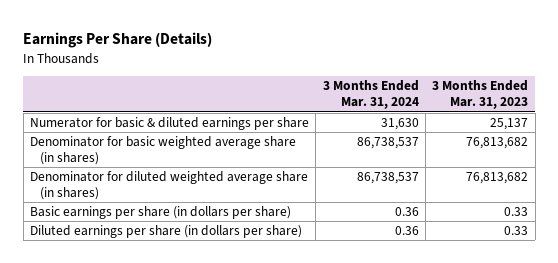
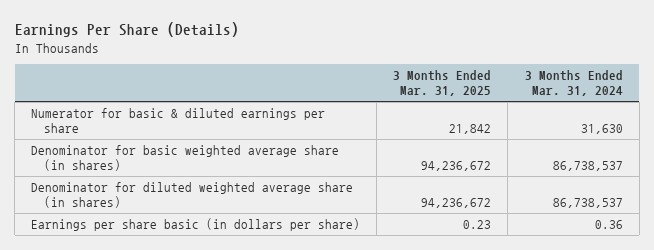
[432,80,529,110] 3 Months Ended Mar. 31, 2023 -> none
none -> [393,70,492,97] 3 Months Ended Mar. 31, 2025
[29,225,302,239] Diluted earnings per share (in dollars per share) -> none
[29,206,291,220] Basic earnings per share (in dollars per share) -> [31,218,361,232] Earnings per share basic (in dollars per share)

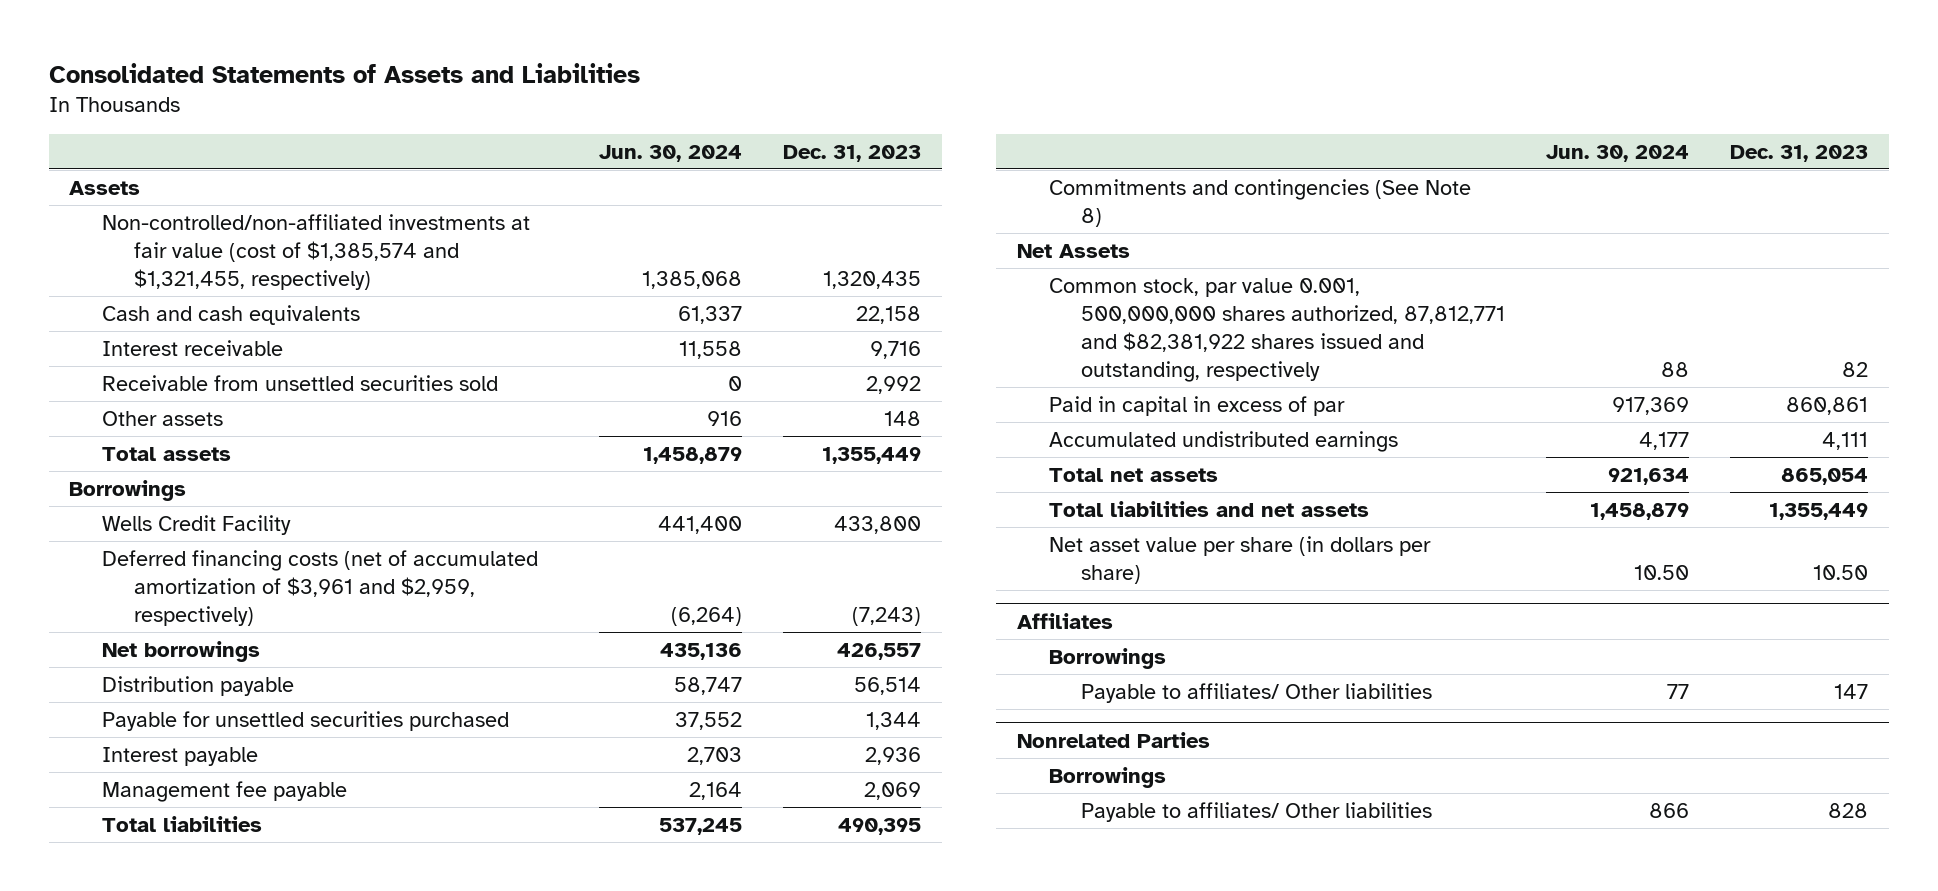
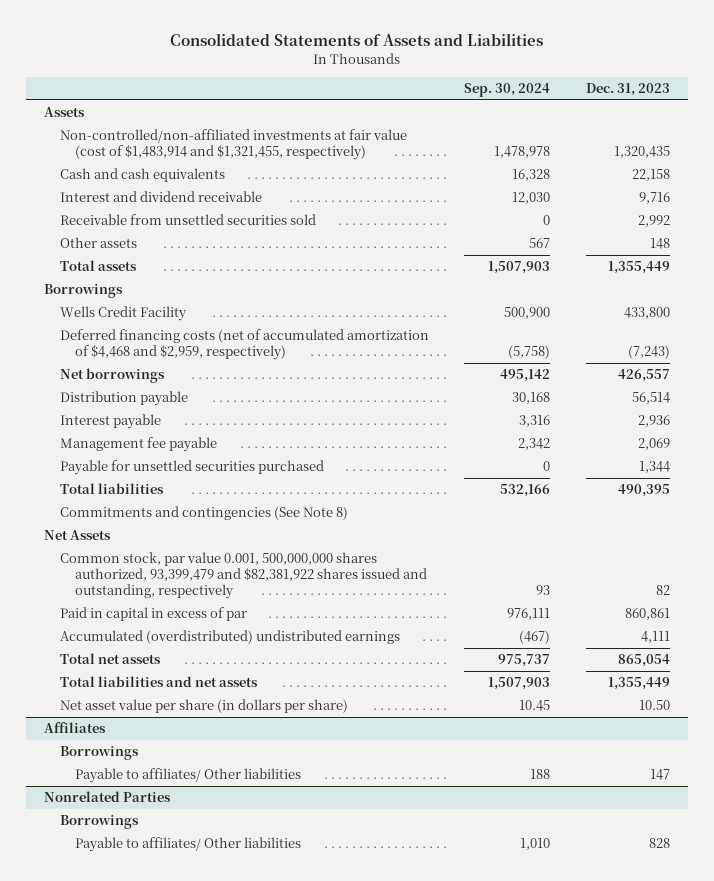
[599,144,743,162] Jun. 30, 2024 -> none
none -> [464,82,551,97] Sep. 30, 2024
[101,213,530,290] Non-controlled/non-affiliated investments at fair value (cost of $1,385,574 and $1,321,455, respectively) -> [59,129,407,161] Non-controlled/non-affiliated investments at fair value (cost of $1,483,914 and $1,321,455, respectively)
[101,339,283,356] Interest receivable -> [59,191,262,203] Interest and dividend receivable
[101,549,538,626] Deferred financing costs (net of accumulated amortization of $3,961 and $2,959, respectively) -> [59,329,429,361] Deferred financing costs (net of accumulated amortization of $4,468 and $2,959, respectively)
[101,710,509,731] Payable for unsettled securities purchased -> [59,460,324,476] Payable for unsettled securities purchased
[1049,277,1506,382] Common stock, par value 0.001, 500,000,000 shares authorized, 87,812,771 and $82,381,922 shares issued and outstanding, respectively -> [59,552,428,600] Common stock, par value 0.001, 500,000,000 shares authorized, 93,399,479 and $82,381,922 shares issued and outstanding, respectively
[1049,430,1399,452] Accumulated undistributed earnings -> [59,630,400,645] Accumulated (overdistributed) undistributed earnings

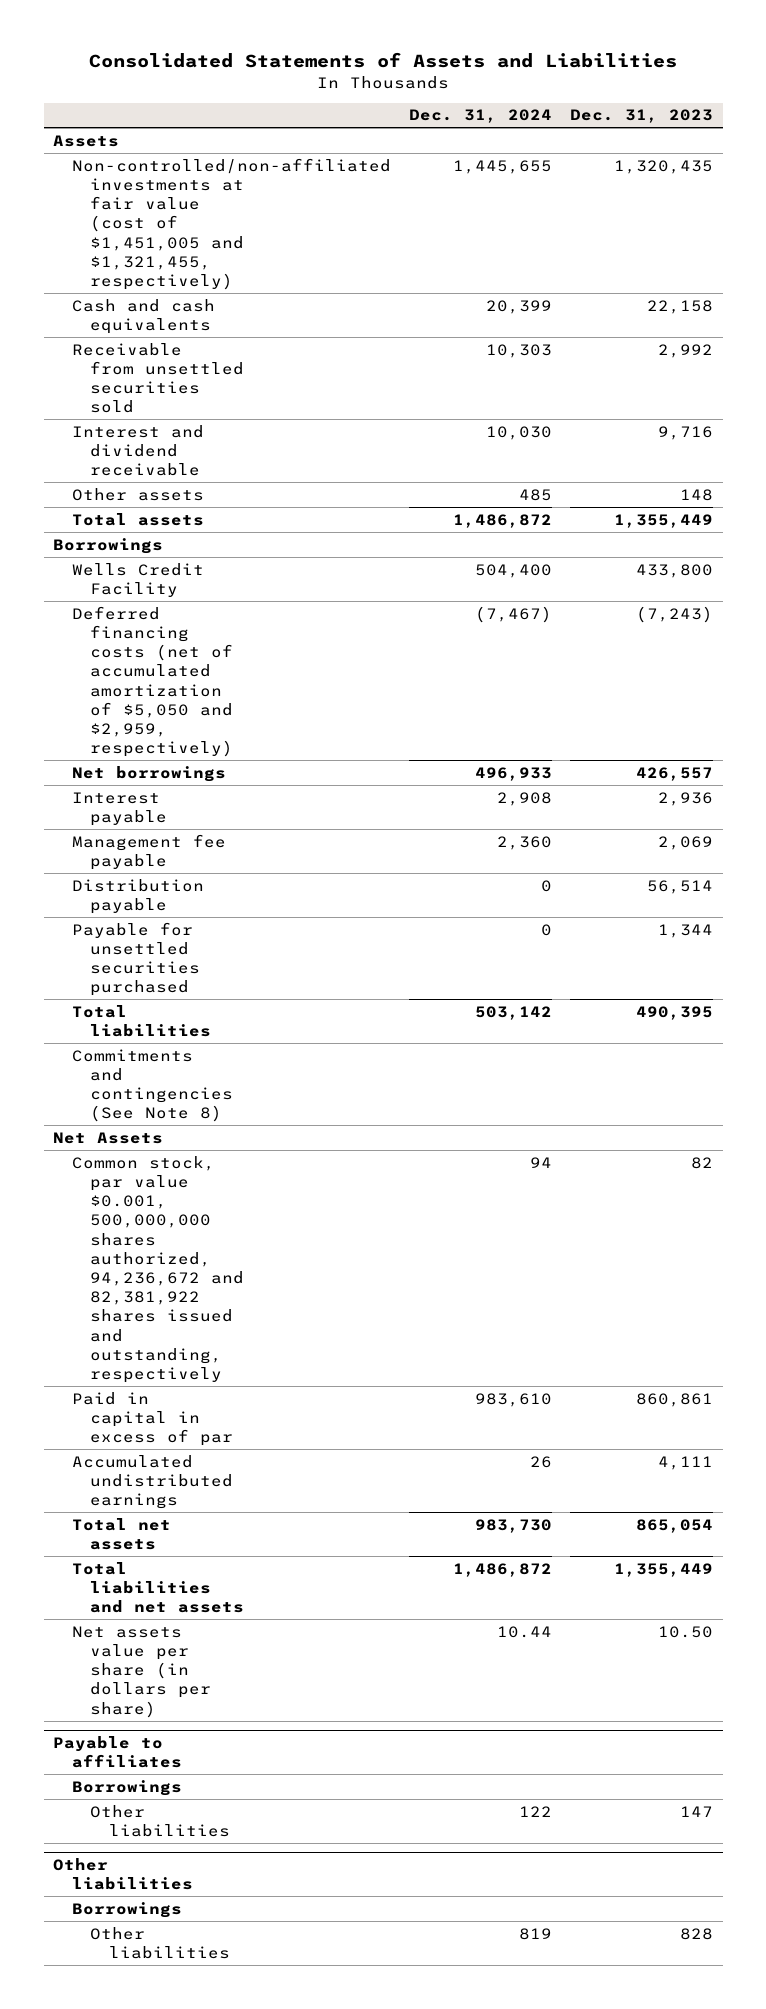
[464,82,551,97] Sep. 30, 2024 -> none
none -> [409,109,553,124] Dec. 31, 2024
[59,129,407,161] Non-controlled/non-affiliated investments at fair value (cost of $1,483,914 and $1,321,455, respectively) -> [71,157,391,290] Non-controlled/non-affiliated investments at fair value (cost of $1,451,005 and $1,321,455, respectively)
[59,191,262,203] Interest and dividend receivable -> [71,424,204,477] Interest and dividend receivable
[59,329,429,361] Deferred financing costs (net of accumulated amortization of $4,468 and $2,959, respectively) -> [71,605,234,758] Deferred financing costs (net of accumulated amortization of $5,050 and $2,959, respectively)
[59,391,188,407] Distribution payable -> [71,878,204,914] Distribution payable
[59,552,428,600] Common stock, par value 0.001, 500,000,000 shares authorized, 93,399,479 and $82,381,922 shares issued and outstanding, respectively -> [71,1155,245,1384] Common stock, par value $0.001, 500,000,000 shares authorized, 94,236,672 and 82,381,922 shares issued and outstanding, respectively
[59,630,400,645] Accumulated (overdistributed) undistributed earnings -> [71,1454,234,1510] Accumulated undistributed earnings
[59,699,348,714] Net asset value per share (in dollars per share) -> [71,1625,212,1718] Net assets value per share (in dollars per share)
[43,722,106,734] Affiliates -> [53,1736,182,1769] Payable to affiliates
[75,768,302,784] Payable to affiliates/ Other liabilities -> [90,1804,230,1837] Other liabilities
[43,791,171,803] Nonrelated Parties -> [53,1858,193,1891] Other liabilities
[75,837,302,853] Payable to affiliates/ Other liabilities -> [90,1926,230,1959] Other liabilities

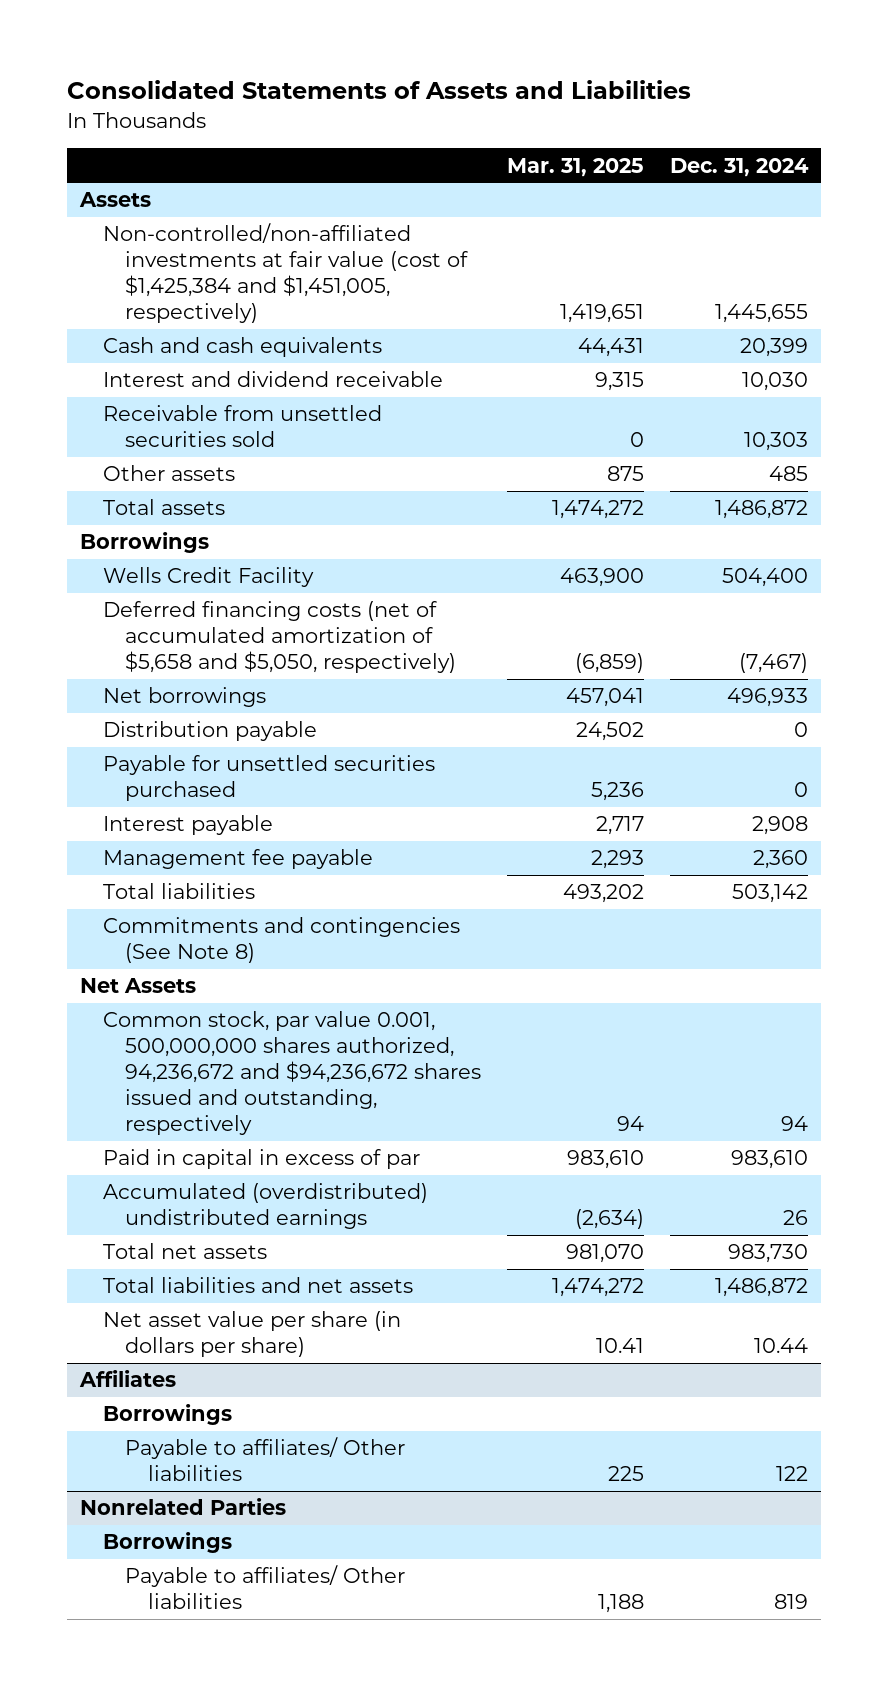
[570,109,714,124] Dec. 31, 2023 -> none
none -> [507,157,645,177] Mar. 31, 2025
[71,157,391,290] Non-controlled/non-affiliated investments at fair value (cost of $1,451,005 and $1,321,455, respectively) -> [102,223,469,323] Non-controlled/non-affiliated investments at fair value (cost of $1,425,384 and $1,451,005, respectively)
[71,342,245,414] Receivable from unsettled securities sold -> [102,405,382,448] Receivable from unsettled securities sold
[71,605,234,758] Deferred financing costs (net of accumulated amortization of $5,050 and $2,959, respectively) -> [102,601,457,674] Deferred financing costs (net of accumulated amortization of $5,658 and $5,050, respectively)
[71,791,168,826] Interest payable -> [102,815,273,836] Interest payable
[71,833,226,870] Management fee payable -> [102,849,373,870] Management fee payable
[71,1155,245,1384] Common stock, par value $0.001, 500,000,000 shares authorized, 94,236,672 and 82,381,922 shares issued and outstanding, respectively -> [102,1011,482,1135] Common stock, par value 0.001, 500,000,000 shares authorized, 94,236,672 and $94,236,672 shares issued and outstanding, respectively
[71,1454,234,1510] Accumulated undistributed earnings -> [102,1183,428,1230] Accumulated (overdistributed) undistributed earnings
[71,1625,212,1718] Net assets value per share (in dollars per share) -> [102,1311,401,1358] Net asset value per share (in dollars per share)
[53,1736,182,1769] Payable to affiliates -> [78,1370,176,1388] Affiliates
[90,1804,230,1837] Other liabilities -> [125,1437,406,1482] Payable to affiliates/ Other liabilities
[53,1858,193,1891] Other liabilities -> [79,1498,286,1516] Nonrelated Parties
[90,1926,230,1959] Other liabilities -> [125,1565,406,1610] Payable to affiliates/ Other liabilities

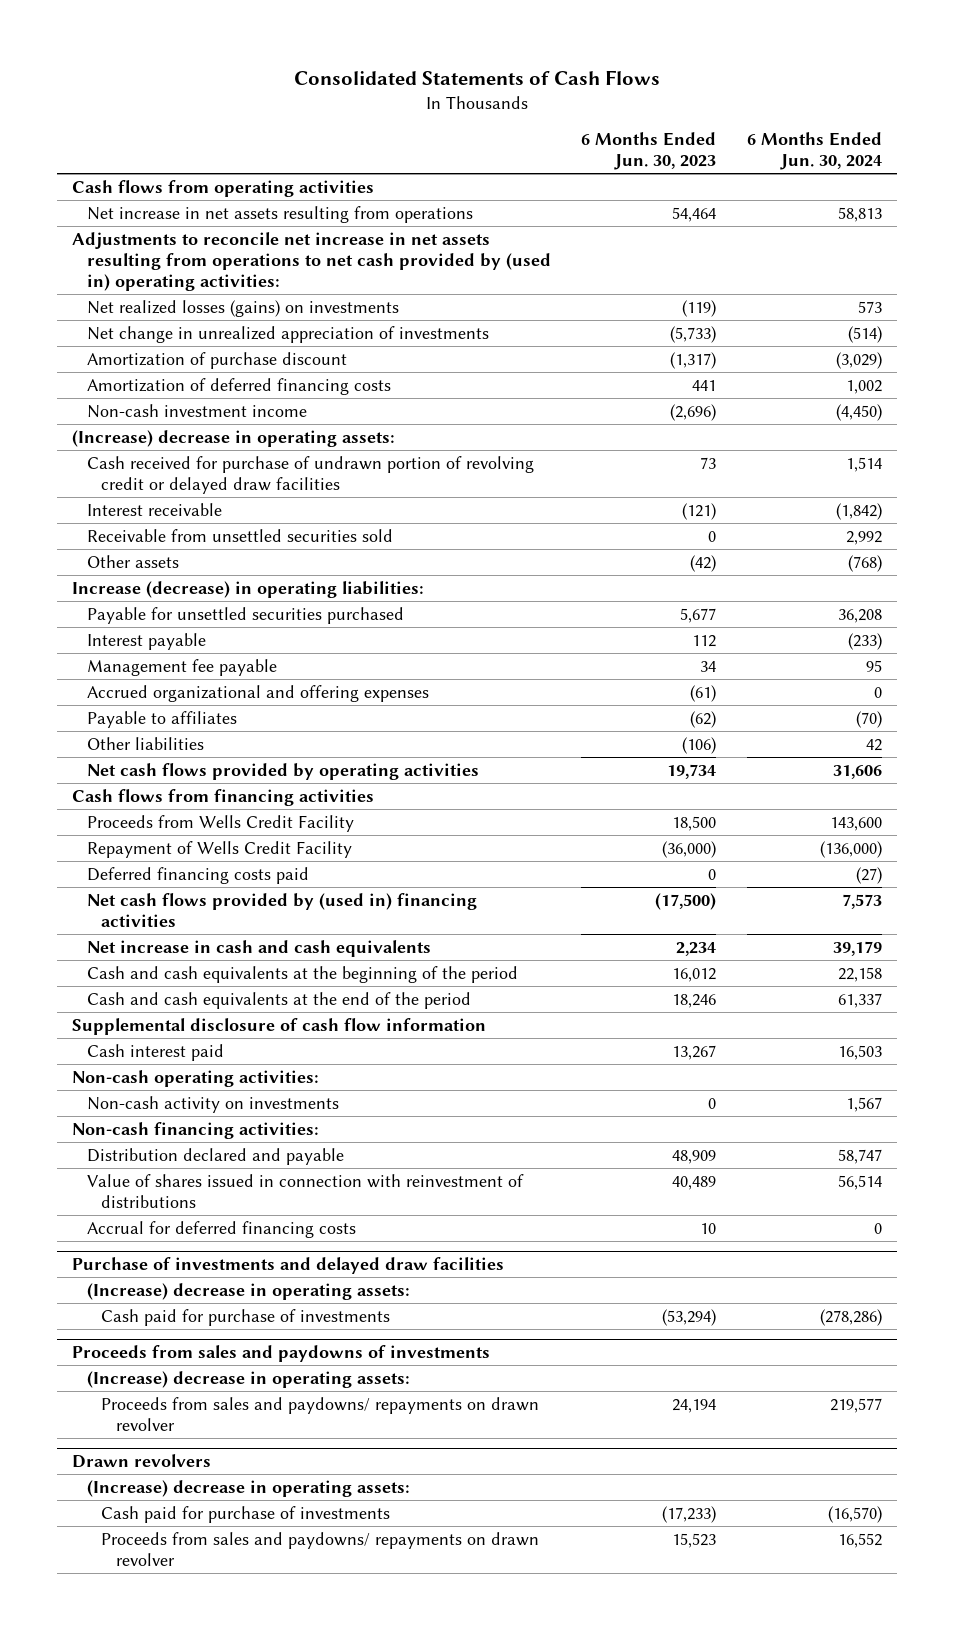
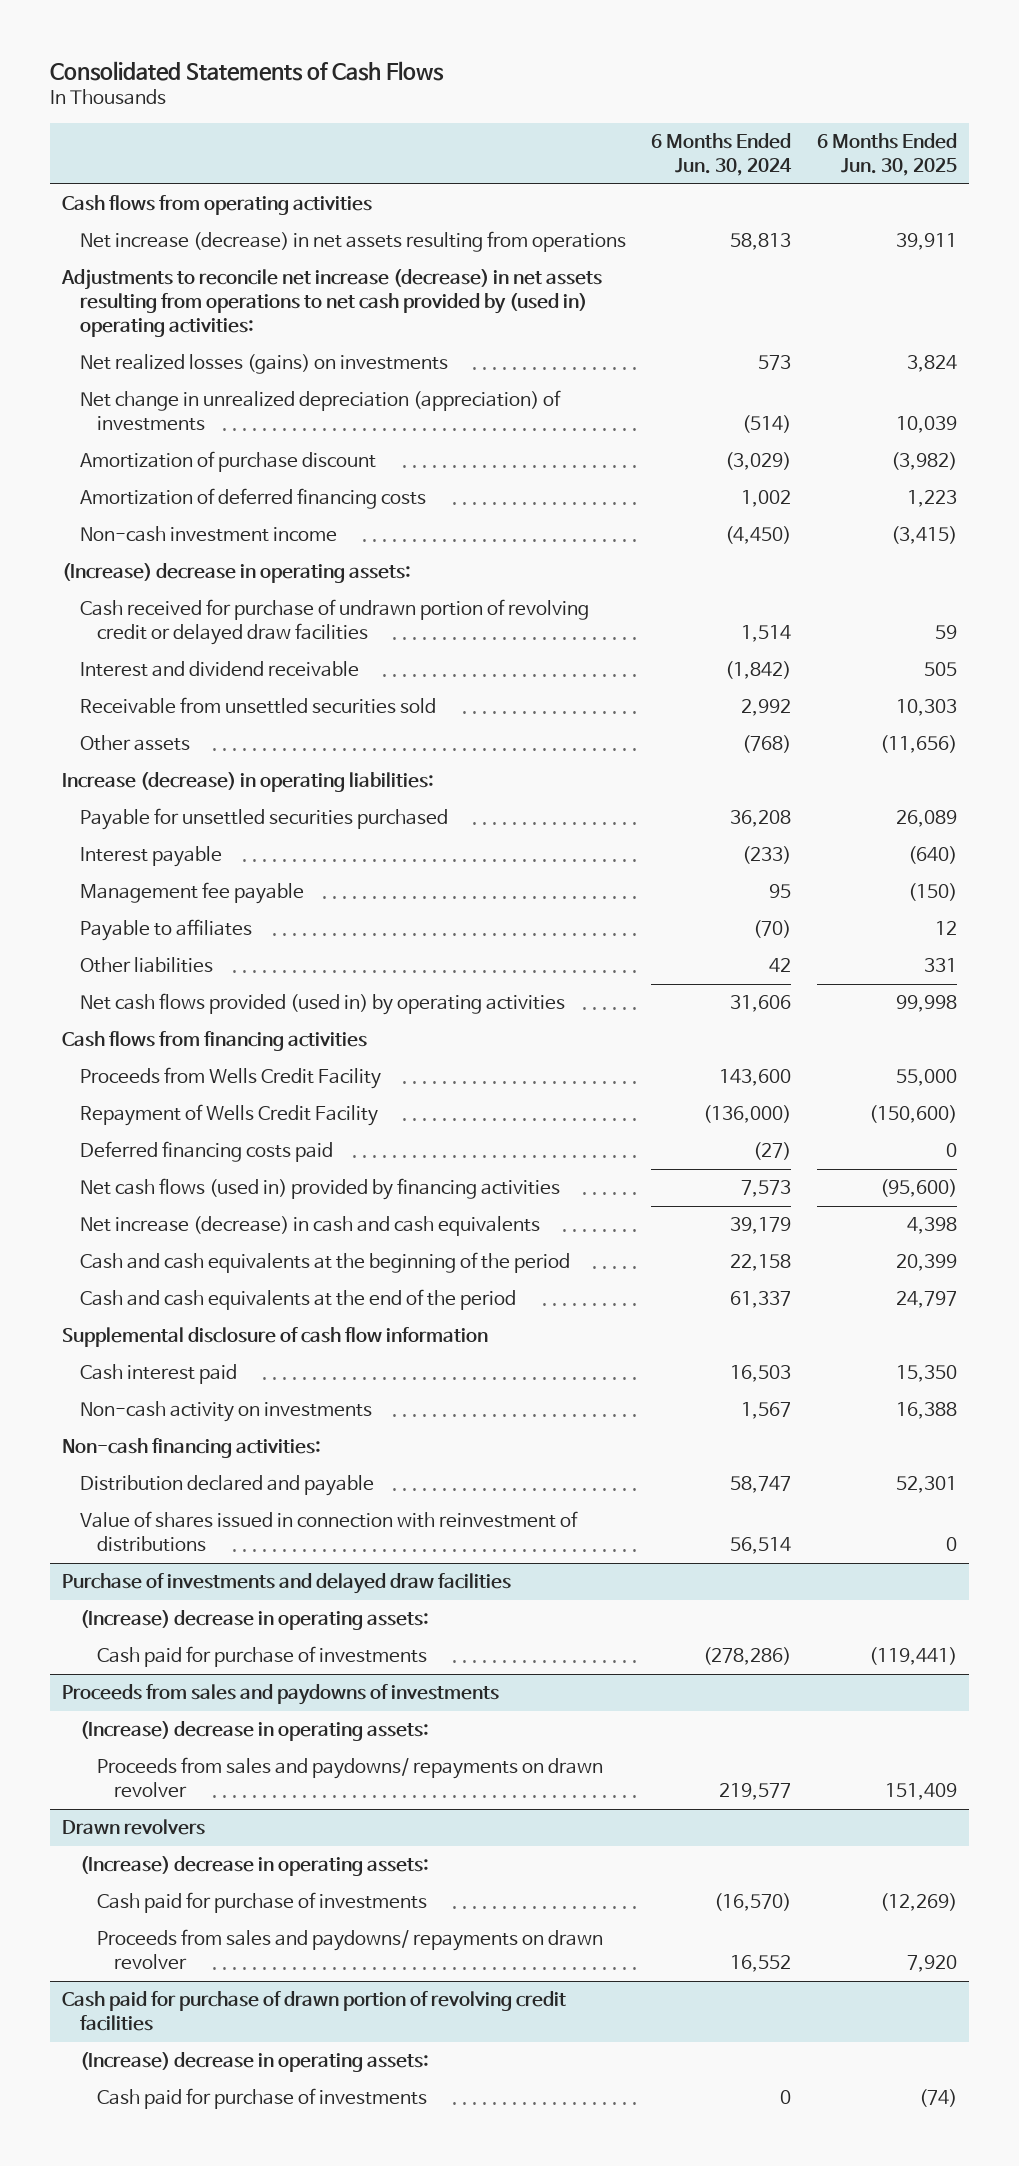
[581,132,717,171] 6 Months Ended Jun. 30, 2023 -> none
none -> [816,132,957,176] 6 Months Ended Jun. 30, 2025
[86,205,473,223] Net increase in net assets resulting from operations -> [79,231,626,253] Net increase (decrease) in net assets resulting from operations
[72,231,551,291] Adjustments to reconcile net increase in net assets resulting from operations to net cash provided by (used in) operating activities: -> [61,269,603,338] Adjustments to reconcile net increase (decrease) in net assets resulting from operations to net cash provided by (used in) operating activities:
[86,325,489,343] Net change in unrealized appreciation of investments -> [79,390,561,432] Net change in unrealized depreciation (appreciation) of investments
[86,502,222,516] Interest receivable -> [79,661,359,678] Interest and dividend receivable
[86,684,429,702] Accrued organizational and offering expenses -> none
[86,762,479,780] Net cash flows provided by operating activities -> [79,993,565,1016] Net cash flows provided (used in) by operating activities
[86,892,477,927] Net cash flows provided by (used in) financing activities -> [79,1178,560,1201] Net cash flows (used in) provided by financing activities
[86,939,431,957] Net increase in cash and cash equivalents -> [79,1216,540,1237] Net increase (decrease) in cash and cash equivalents
[72,1069,320,1087] Non-cash operating activities: -> none
[86,1220,356,1238] Accrual for deferred financing costs -> none
none -> [62,1991,567,2032] Cash paid for purchase of drawn portion of revolving credit facilities
none -> [79,2052,429,2073] (Increase) decrease in operating assets:
none -> [97,2088,428,2110] Cash paid for purchase of investments

